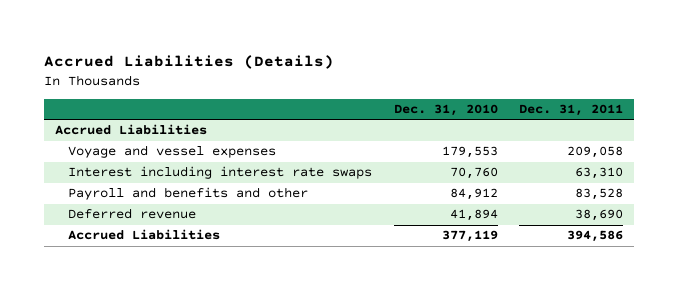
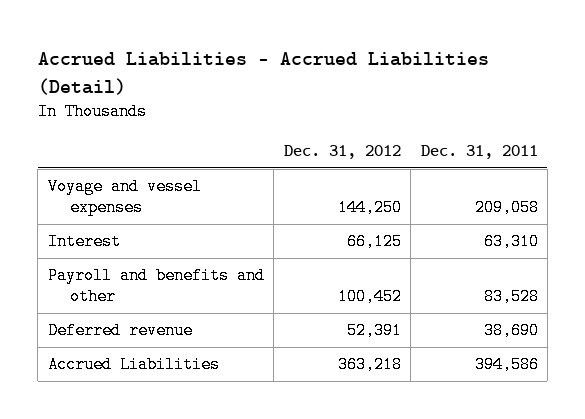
[44,54,335,69] Accrued Liabilities (Details) -> [37,52,489,95] Accrued Liabilities - Accrued Liabilities (Detail)
[393,104,498,117] Dec. 31, 2010 -> none
none -> [283,145,401,160] Dec. 31, 2012
[55,124,208,136] Accrued Liabilities -> none
[68,166,373,180] Interest including interest rate swaps -> [47,233,121,251] Interest

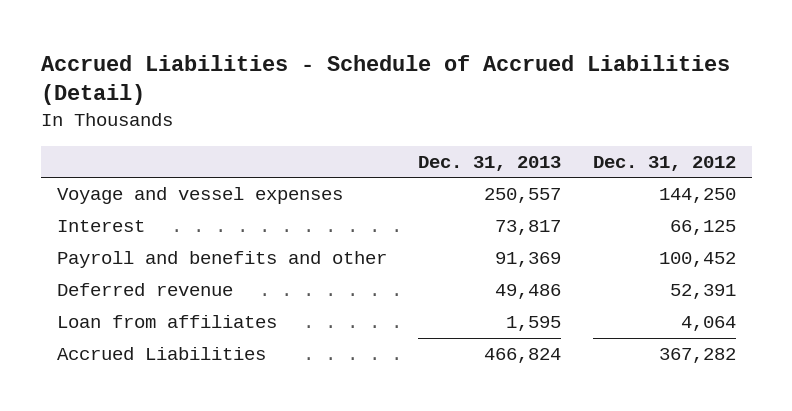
[37,52,489,95] Accrued Liabilities - Accrued Liabilities (Detail) -> [40,54,730,106] Accrued Liabilities - Schedule of Accrued Liabilities (Detail)
[420,145,538,160] Dec. 31, 2011 -> none
none -> [418,155,562,171] Dec. 31, 2013
none -> [56,315,277,329] Loan from affiliates
[337,356,402,374] 363,218 -> [658,348,736,364] 367,282

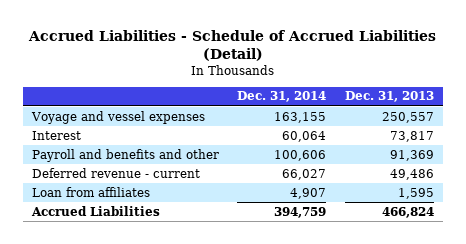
[592,155,736,171] Dec. 31, 2012 -> none
none -> [237,91,327,103] Dec. 31, 2014
[56,283,233,297] Deferred revenue -> [32,167,201,178] Deferred revenue - current

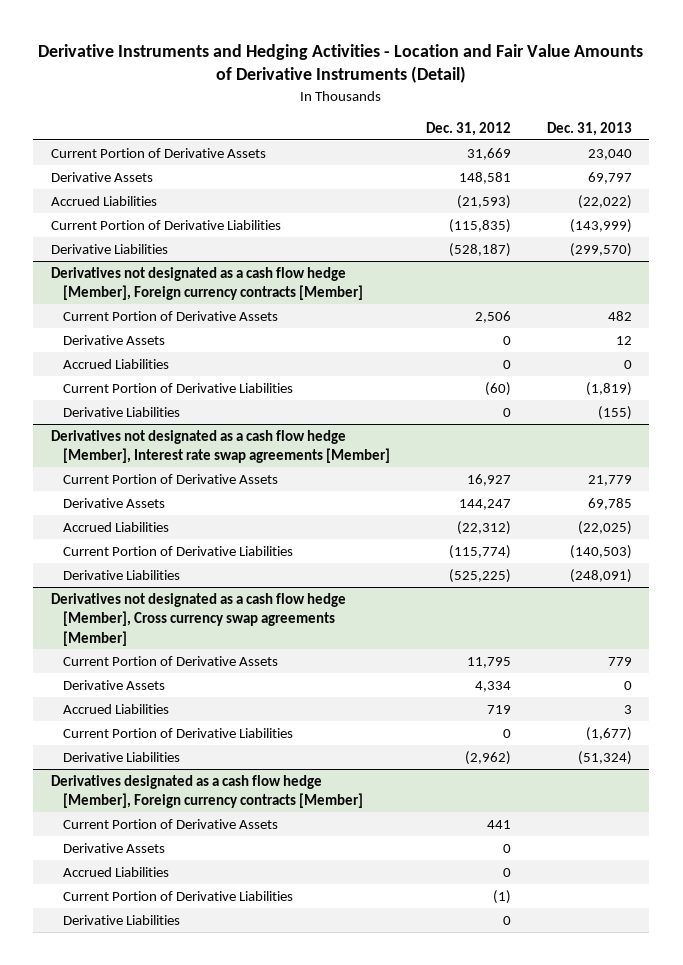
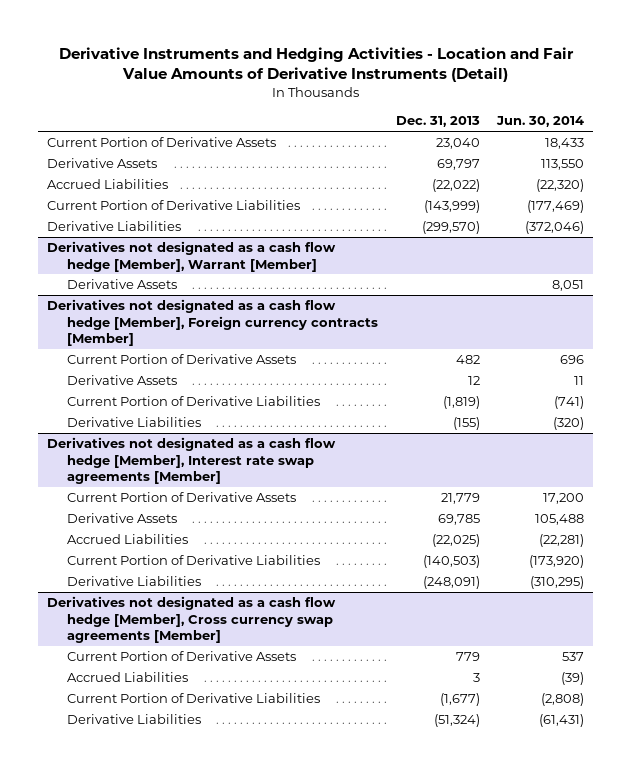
[425,121,511,136] Dec. 31, 2012 -> none
none -> [496,116,585,128] Jun. 30, 2014
none -> [47,240,337,272] Derivatives not designated as a cash flow hedge [Member], Warrant [Member]
none -> [67,278,178,289] Derivative Assets
[62,358,169,369] Accrued Liabilities -> none
[62,679,165,690] Derivative Assets -> none
[51,774,363,809] Derivatives designated as a cash flow hedge [Member], Foreign currency contracts [Member] -> none
[62,818,278,829] Current Portion of Derivative Assets -> none
[62,842,165,853] Derivative Assets -> none
[62,866,169,877] Accrued Liabilities -> none
[62,890,293,901] Current Portion of Derivative Liabilities -> none
[62,914,180,925] Derivative Liabilities -> none

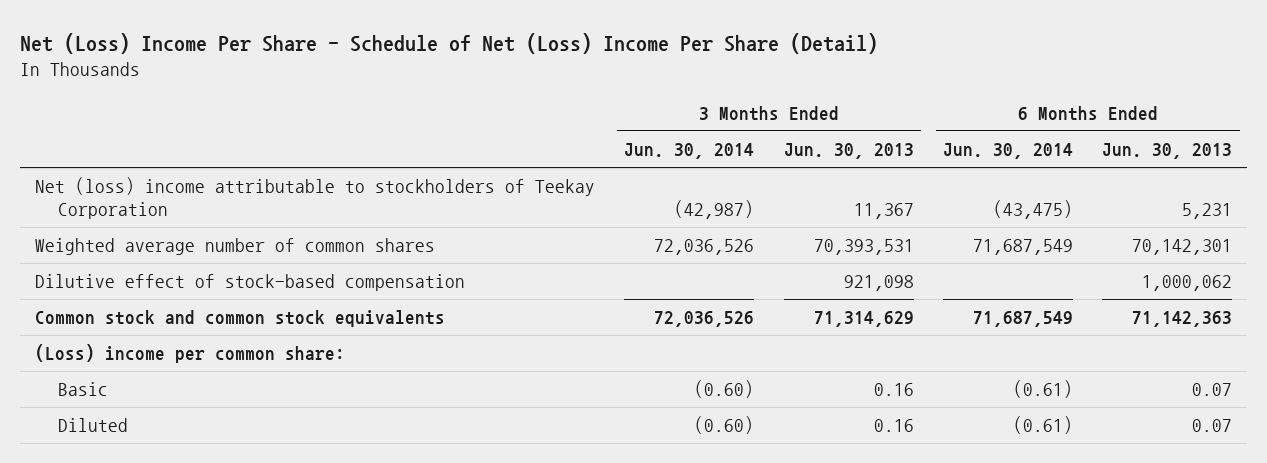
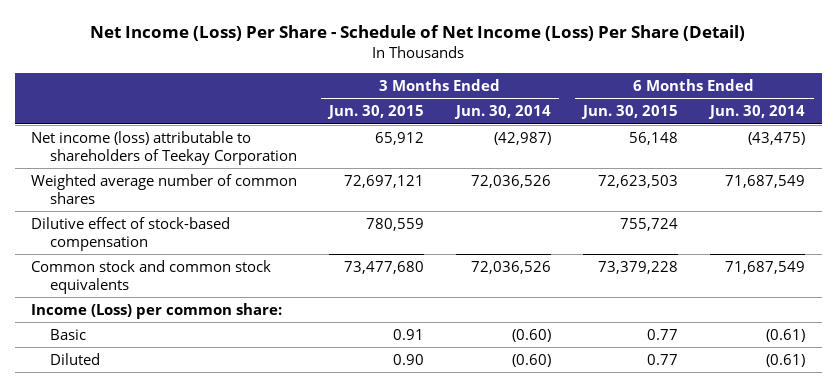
[20,32,879,54] Net (Loss) Income Per Share - Schedule of Net (Loss) Income Per Share (Detail) -> [90,24,746,41] Net Income (Loss) Per Share - Schedule of Net Income (Loss) Per Share (Detail)
[783,142,914,159] Jun. 30, 2013 -> none
[1102,142,1233,159] Jun. 30, 2013 -> none
none -> [327,105,425,120] Jun. 30, 2015
none -> [581,105,679,120] Jun. 30, 2015
[34,177,595,219] Net (loss) income attributable to stockholders of Teekay Corporation -> [30,131,298,165] Net income (loss) attributable to shareholders of Teekay Corporation
[34,344,345,364] (Loss) income per common share: -> [30,303,282,320] Income (Loss) per common share:

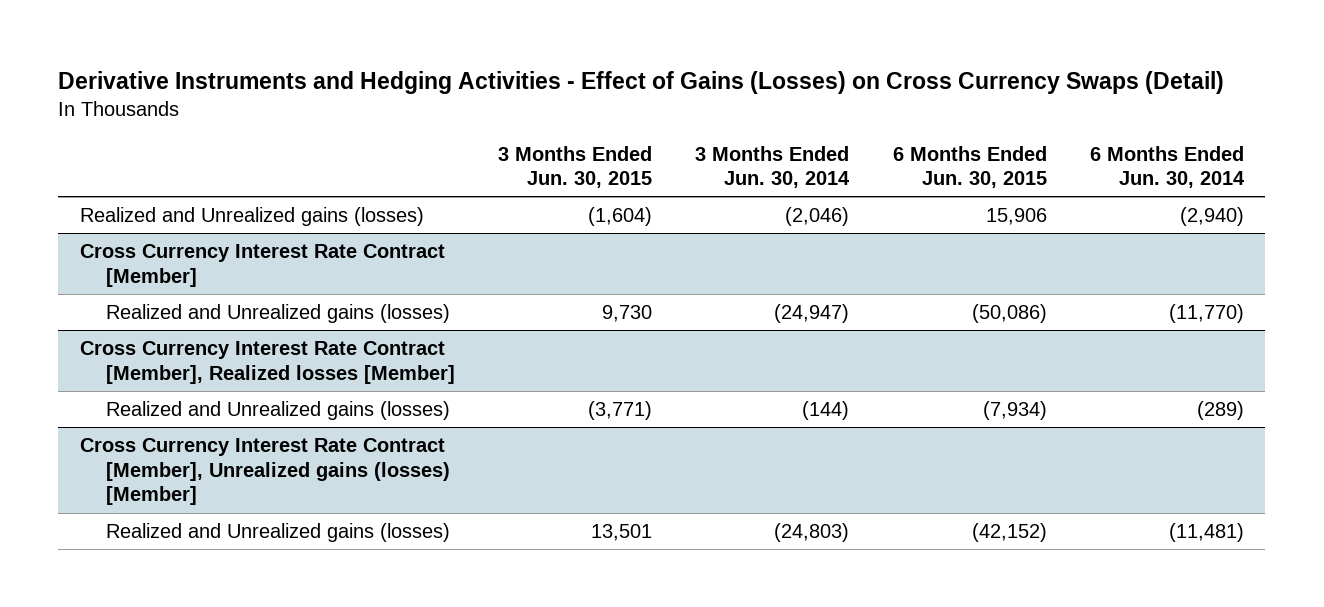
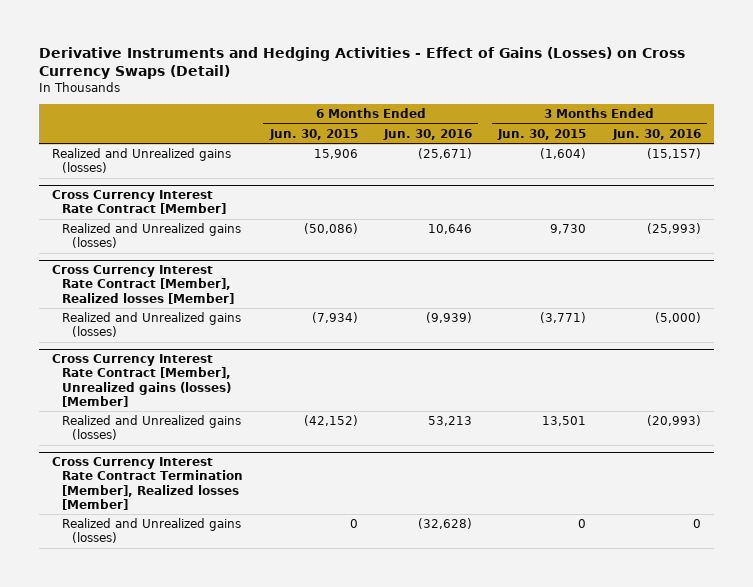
[695,145,851,189] 3 Months Ended Jun. 30, 2014 -> none
[1089,145,1245,189] 6 Months Ended Jun. 30, 2014 -> none
none -> [382,128,472,140] Jun. 30, 2016
none -> [611,128,701,140] Jun. 30, 2016
none -> [52,457,244,510] Cross Currency Interest Rate Contract Termination [Member], Realized losses [Member]
none -> [62,518,242,544] Realized and Unrealized gains (losses)

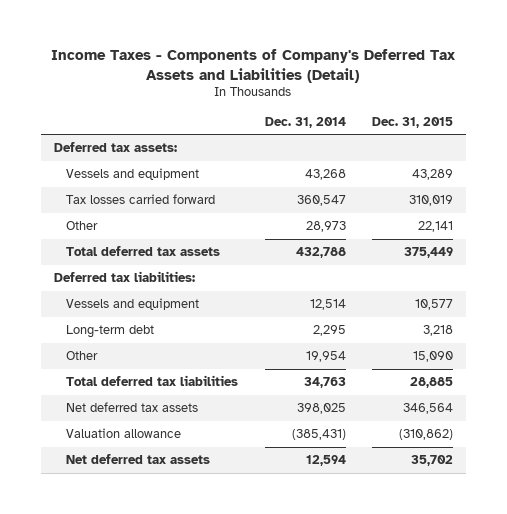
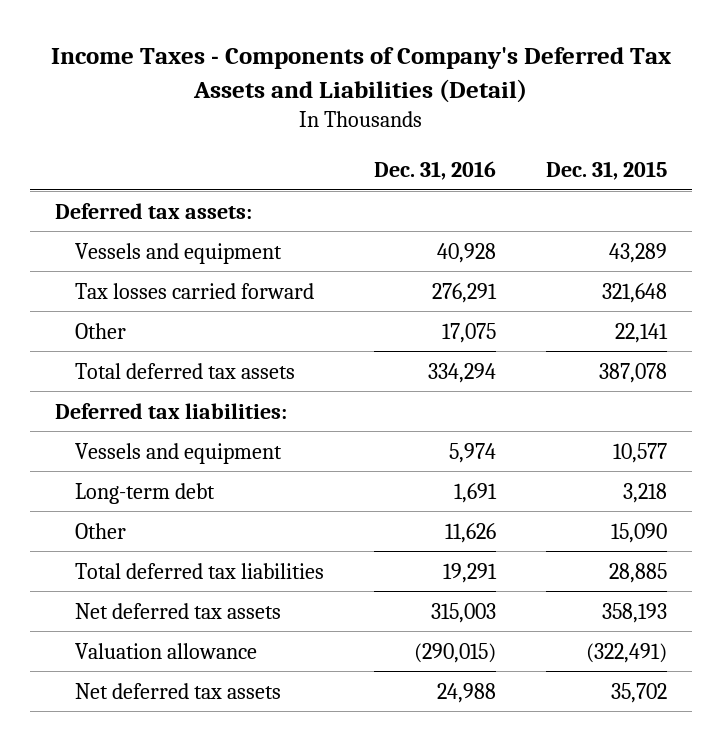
[264,116,346,128] Dec. 31, 2014 -> none
none -> [373,160,496,180] Dec. 31, 2016
[408,195,453,207] 310,019 -> [601,282,667,303] 321,648
[403,247,453,259] 375,449 -> [598,362,667,383] 387,078
[402,403,453,415] 346,564 -> [601,602,667,623] 358,193
[398,429,453,441] (310,862) -> [585,642,667,663] (322,491)

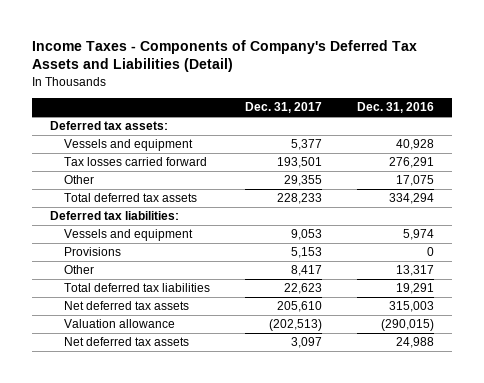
[545,160,667,180] Dec. 31, 2015 -> none
none -> [245,102,323,114] Dec. 31, 2017
[74,482,215,504] Long-term debt -> none
none -> [64,247,122,257] Provisions
[444,522,496,543] 11,626 -> [396,265,435,277] 13,317

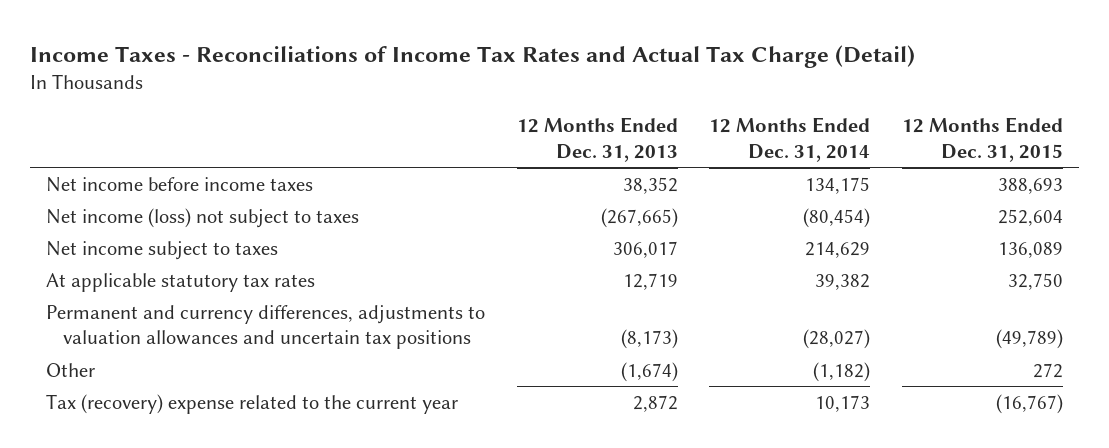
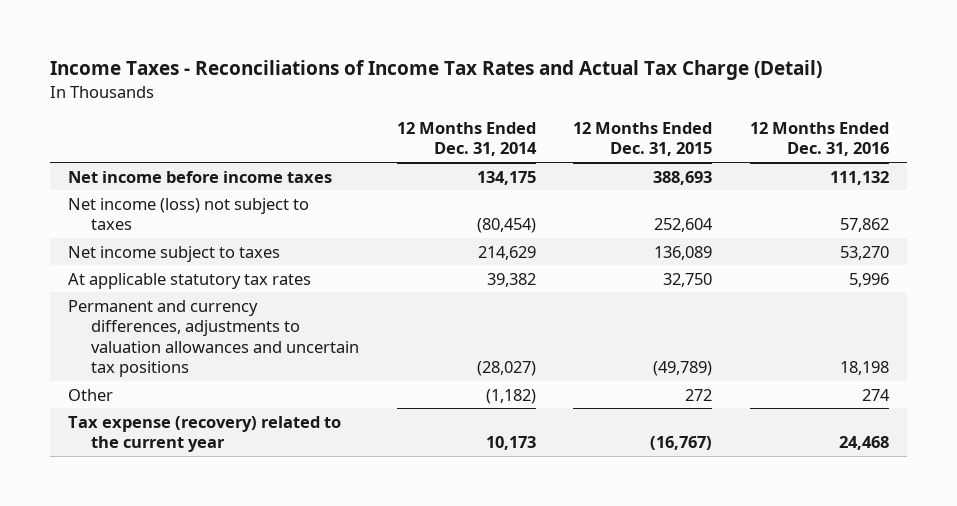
[516,117,678,162] 12 Months Ended Dec. 31, 2013 -> none
none -> [749,121,889,157] 12 Months Ended Dec. 31, 2016
[45,393,458,414] Tax (recovery) expense related to the current year -> [68,415,342,453] Tax expense (recovery) related to the current year

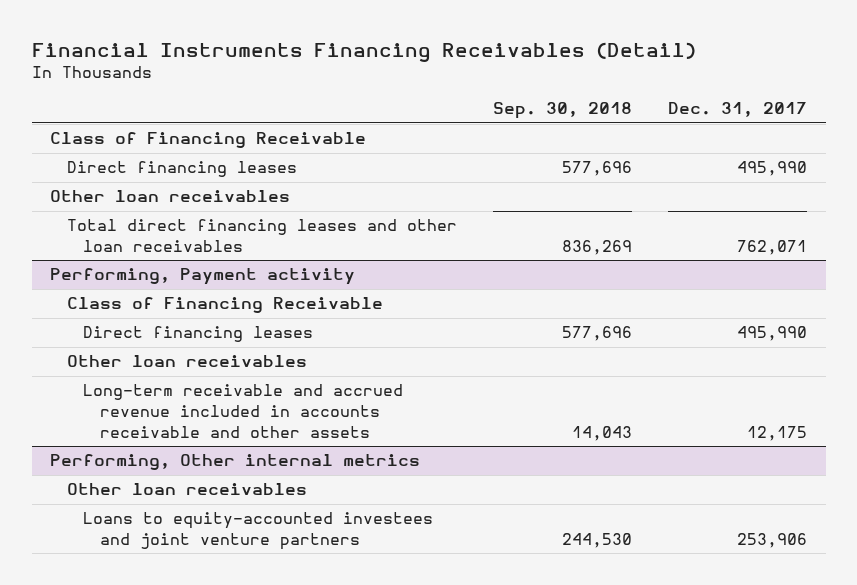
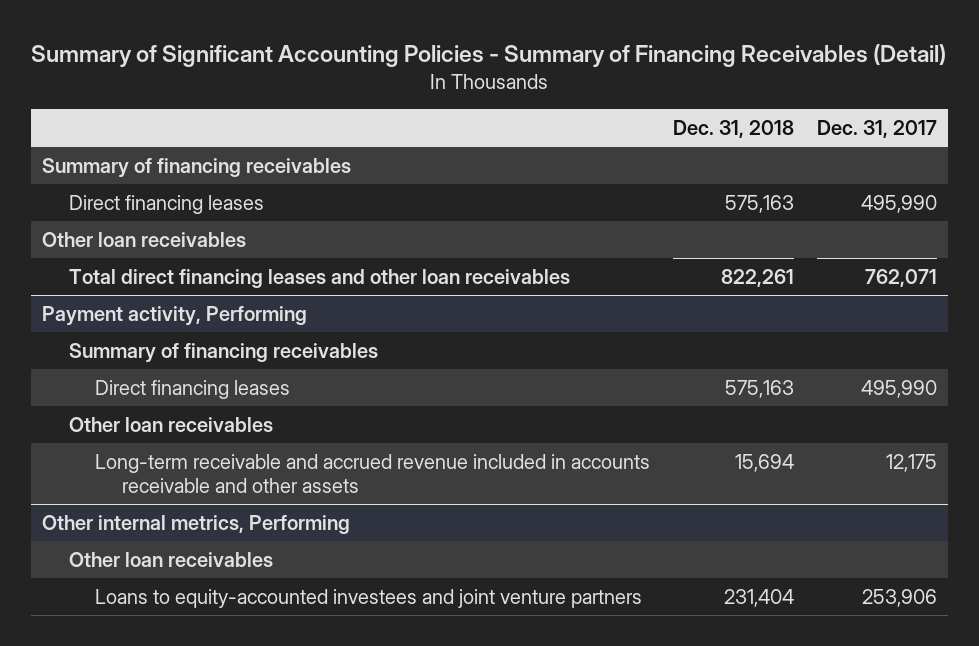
[31,41,696,62] Financial Instruments Financing Receivables (Detail) -> [31,43,947,67] Summary of Significant Accounting Policies - Summary of Financing Receivables (Detail)
[493,102,633,120] Sep. 30, 2018 -> none
none -> [672,119,794,138] Dec. 31, 2018
[50,132,367,149] Class of Financing Receivable -> [42,157,352,178] Summary of financing receivables
[50,268,356,286] Performing, Payment activity -> [42,305,308,326] Payment activity, Performing
[66,297,383,314] Class of Financing Receivable -> [68,342,378,363] Summary of financing receivables
[50,454,421,471] Performing, Other internal metrics -> [42,514,351,534] Other internal metrics, Performing

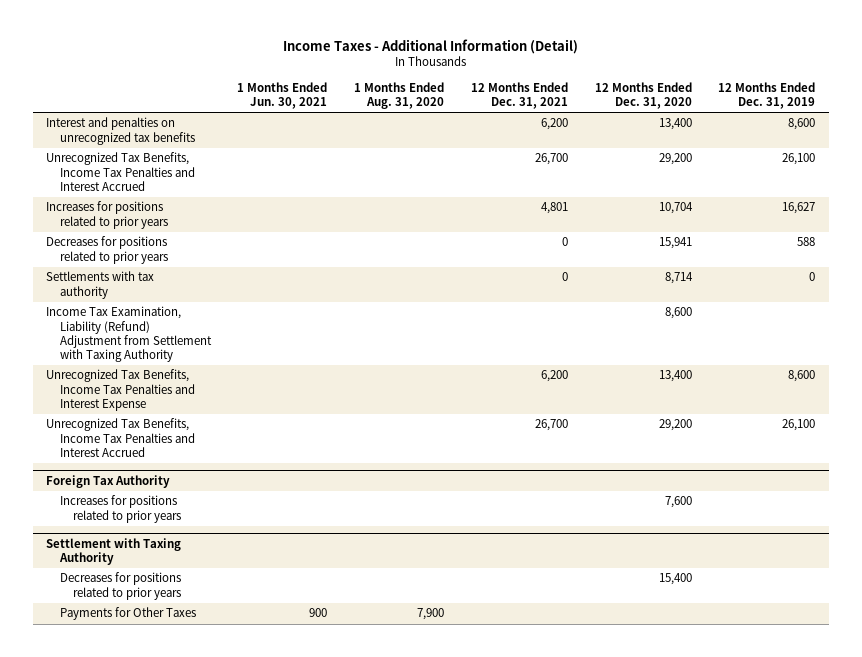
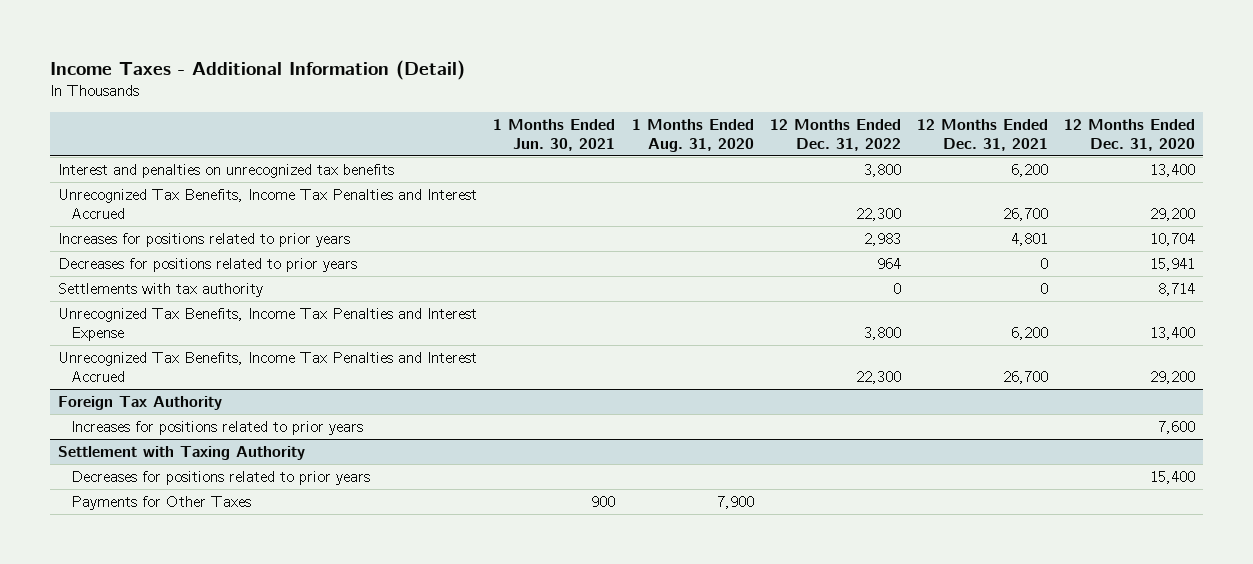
[718,81,816,110] 12 Months Ended Dec. 31, 2019 -> none
none -> [769,119,901,151] 12 Months Ended Dec. 31, 2022
[46,306,212,362] Income Tax Examination, Liability (Refund) Adjustment from Settlement with Taxing Authority -> none

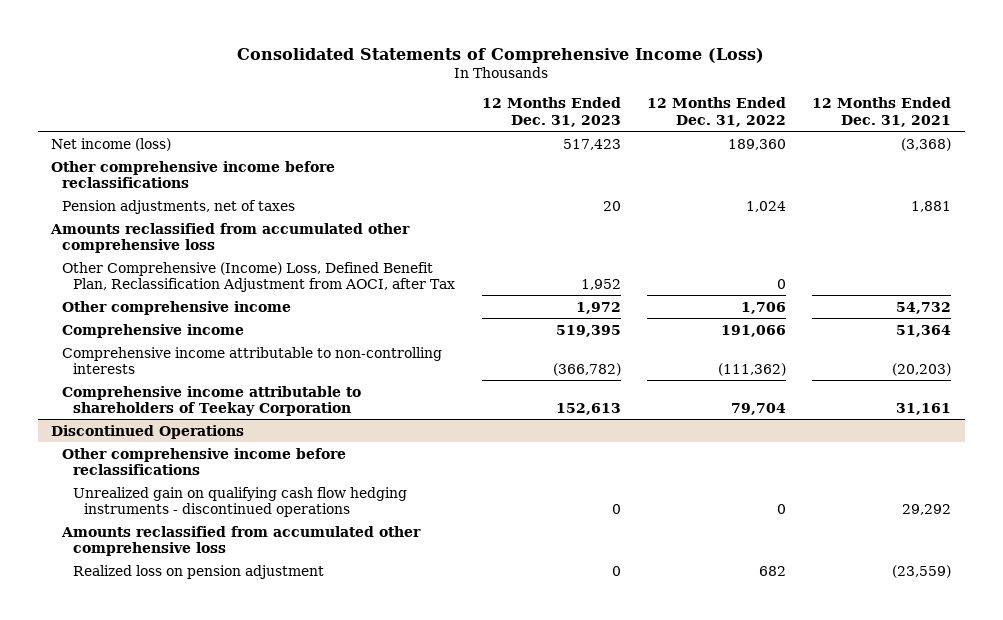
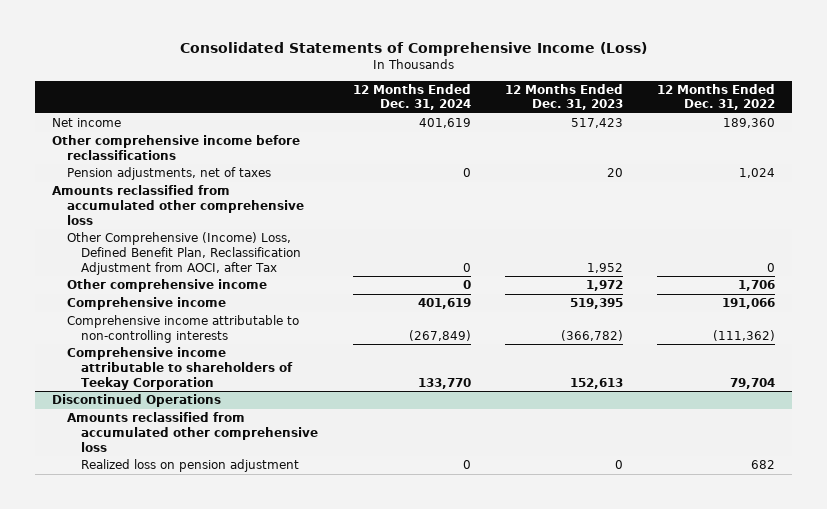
[812,97,952,127] 12 Months Ended Dec. 31, 2021 -> none
none -> [352,83,471,111] 12 Months Ended Dec. 31, 2024
[51,137,172,151] Net income (loss) -> [51,118,121,128] Net income
[62,447,347,475] Other comprehensive income before reclassifications -> none
[73,486,408,517] Unrealized gain on qualifying cash flow hedging instruments - discontinued operations -> none

